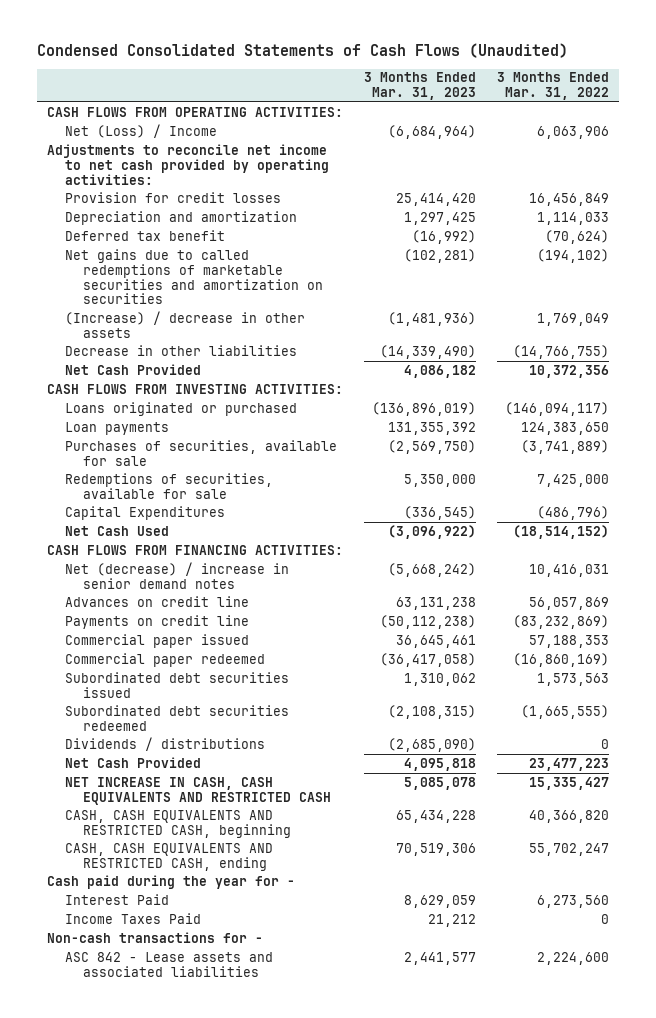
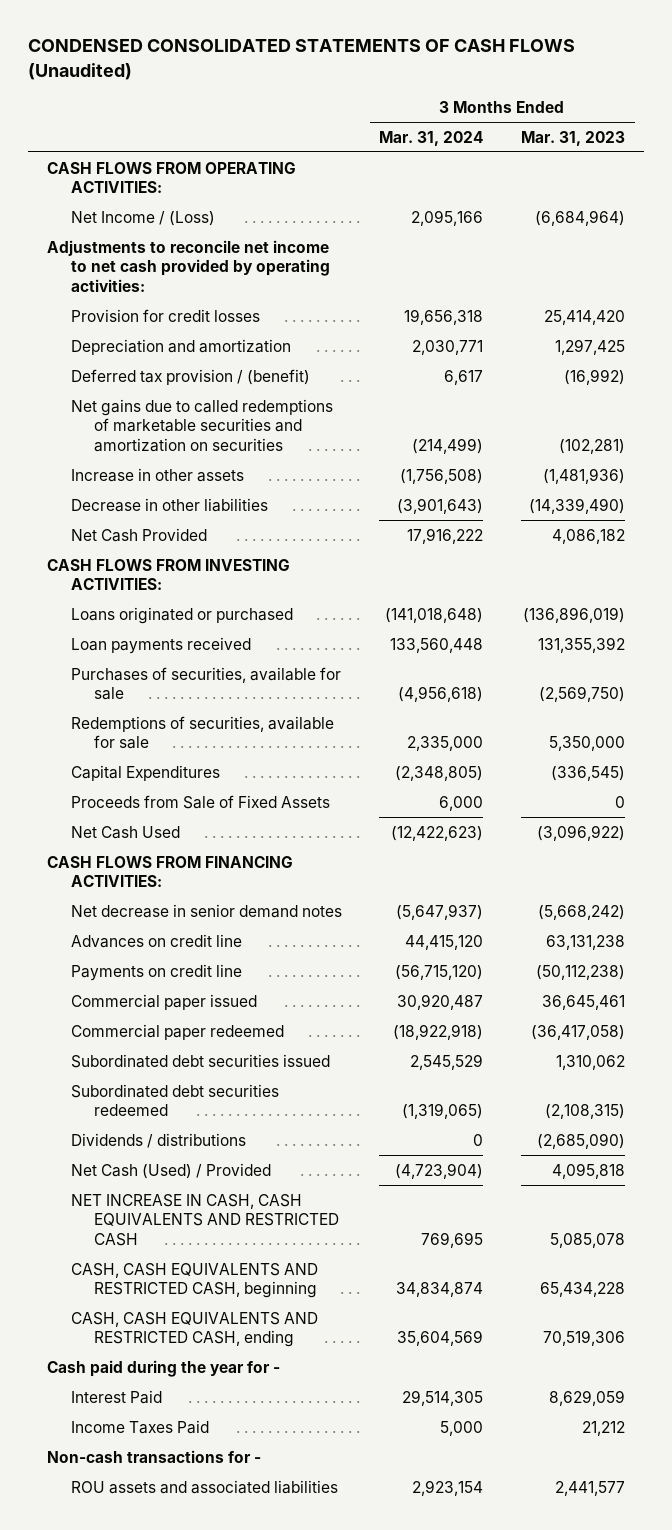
[36,43,568,59] Condensed Consolidated Statements of Cash Flows (Unaudited) -> [27,39,575,80] CONDENSED CONSOLIDATED STATEMENTS OF CASH FLOWS (Unaudited)
[496,72,609,101] 3 Months Ended Mar. 31, 2022 -> none
none -> [379,130,484,146] Mar. 31, 2024
[64,123,217,138] Net (Loss) / Income -> [70,210,215,226] Net Income / (Loss)
[64,229,225,241] Deferred tax benefit -> [70,368,310,385] Deferred tax provision / (benefit)
[64,310,305,338] (Increase) / decrease in other assets -> [70,467,244,482] Increase in other assets
[64,421,169,435] Loan payments -> [70,636,251,654] Loan payments received
none -> [70,794,330,809] Proceeds from Sale of Fixed Assets
[64,561,289,589] Net (decrease) / increase in senior demand notes -> [70,903,342,918] Net decrease in senior demand notes
[64,756,201,768] Net Cash Provided -> [70,1162,271,1179] Net Cash (Used) / Provided
[64,951,273,977] ASC 842 - Lease assets and associated liabilities -> [70,1479,338,1494] ROU assets and associated liabilities

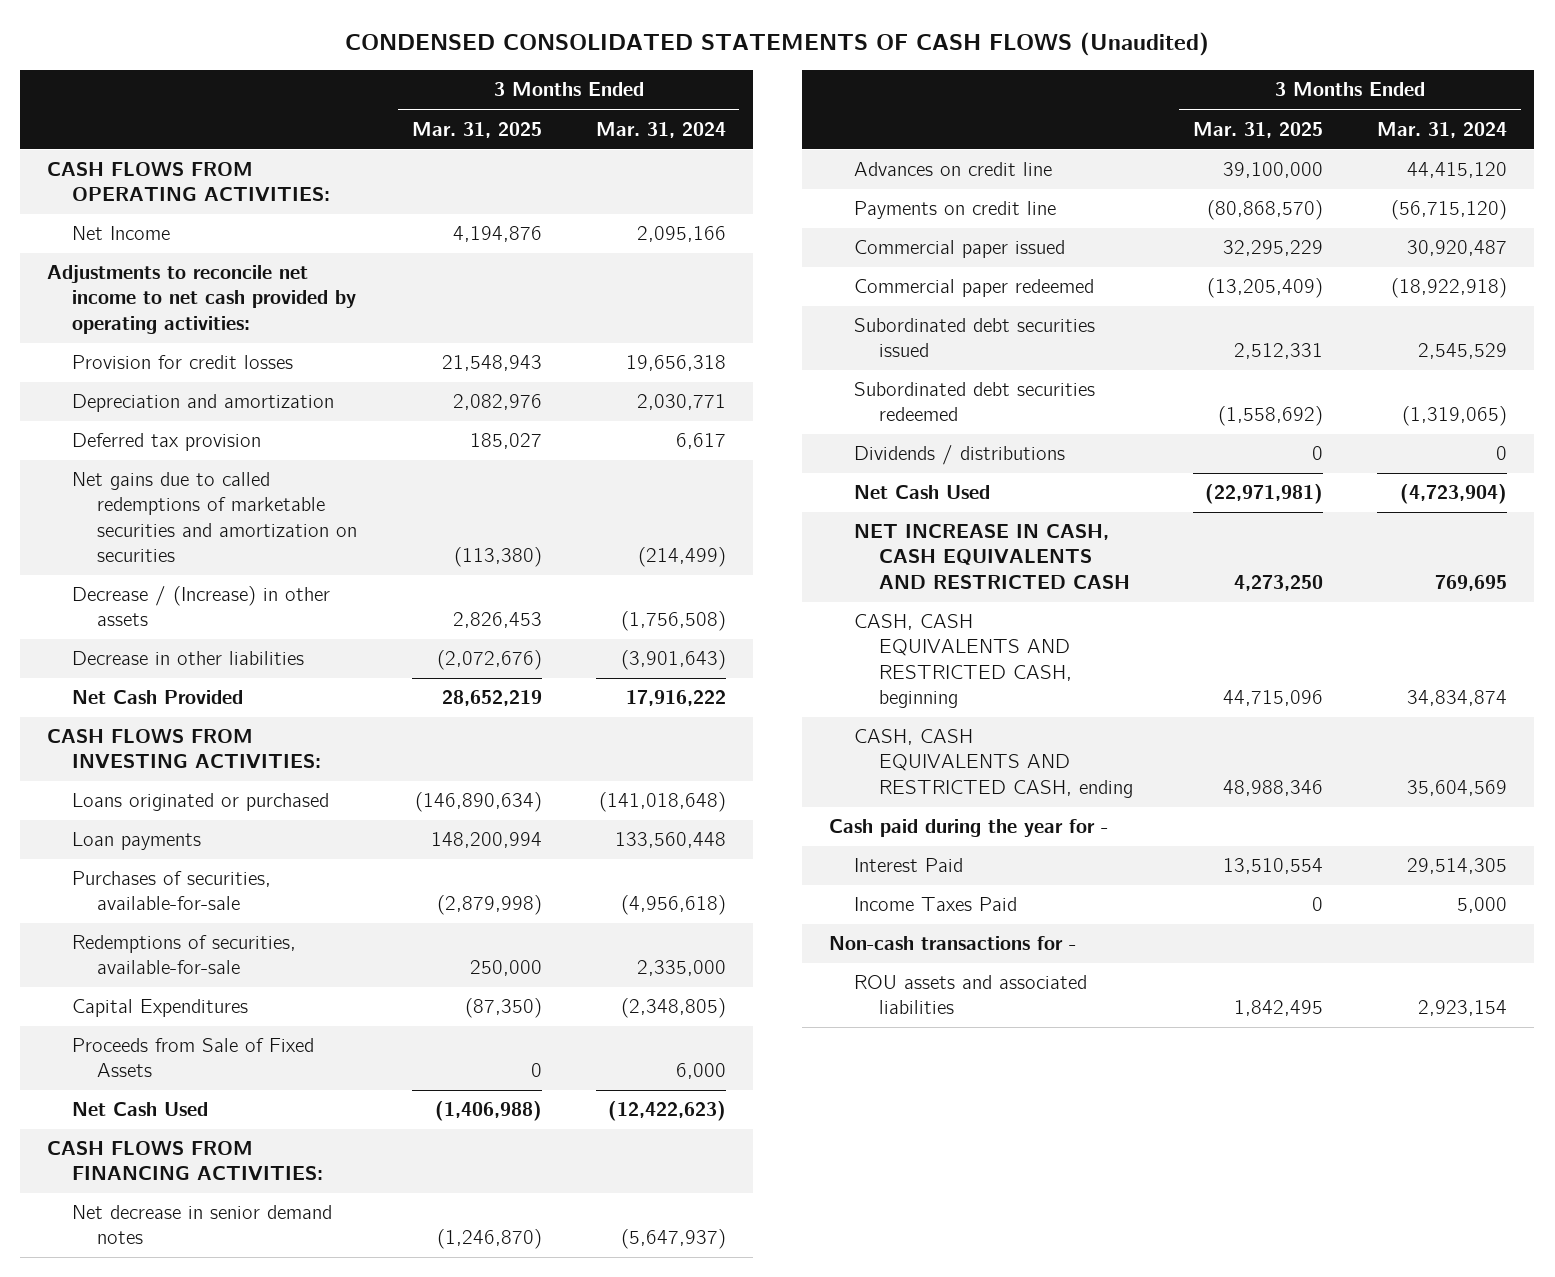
[521,130,626,146] Mar. 31, 2023 -> none
none -> [411,121,542,138] Mar. 31, 2025
[70,210,215,226] Net Income / (Loss) -> [72,226,171,241] Net Income
[70,368,310,385] Deferred tax provision / (benefit) -> [72,433,262,452] Deferred tax provision
[70,467,244,482] Increase in other assets -> [72,586,331,627] Decrease / (Increase) in other assets
[70,636,251,654] Loan payments received -> [72,832,202,851] Loan payments
[70,666,341,701] Purchases of securities, available for sale -> [72,871,272,911] Purchases of securities, available-for-sale
[70,715,334,750] Redemptions of securities, available for sale -> [72,935,297,975] Redemptions of securities, available-for-sale
[70,1162,271,1179] Net Cash (Used) / Provided -> [853,485,990,500] Net Cash Used

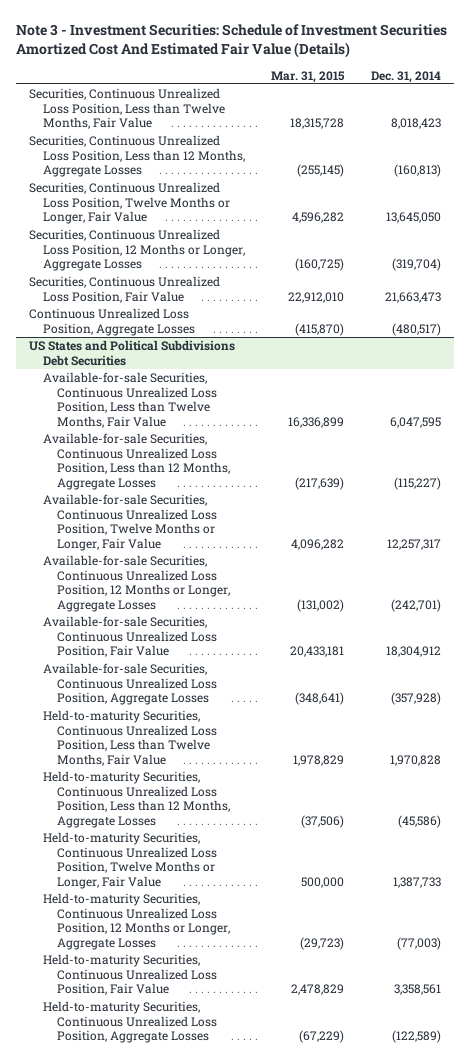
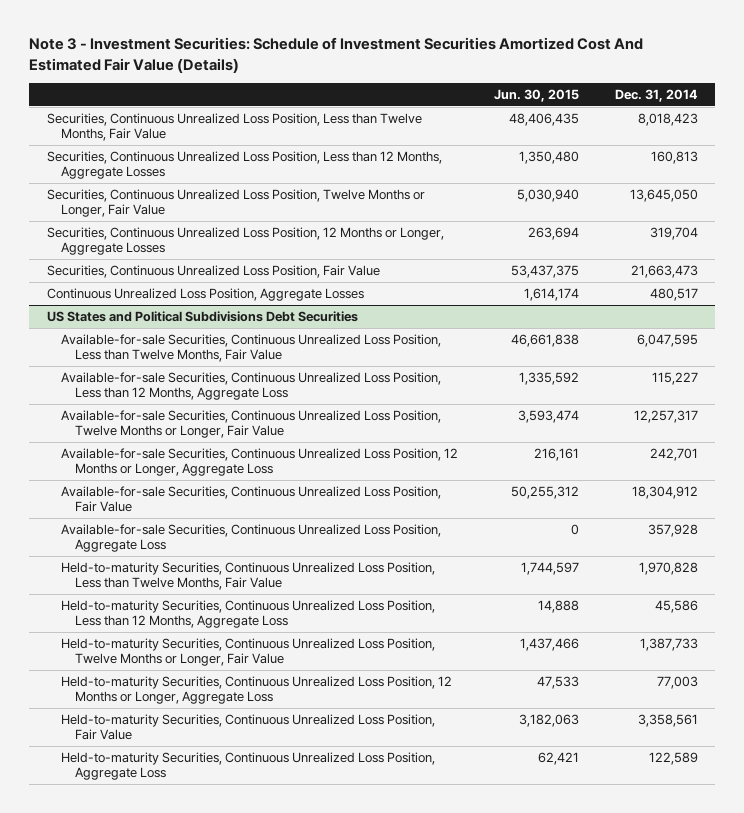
[271,70,346,83] Mar. 31, 2015 -> none
none -> [493,88,579,102] Jun. 30, 2015
[393,164,441,178] (160,813) -> [650,151,698,165] 160,813
[391,258,441,272] (319,704) -> [649,227,698,241] 319,704
[391,322,441,336] (480,517) -> [649,288,698,302] 480,517
[43,433,231,490] Available-for-sale Securities, Continuous Unrealized Loss Position, Less than 12 Months, Aggregate Losses -> [60,372,441,401] Available-for-sale Securities, Continuous Unrealized Loss Position, Less than 12 Months, Aggregate Loss
[393,476,441,490] (115,227) -> [651,372,698,386] 115,227
[43,555,231,612] Available-for-sale Securities, Continuous Unrealized Loss Position, 12 Months or Longer, Aggregate Losses -> [60,448,458,477] Available-for-sale Securities, Continuous Unrealized Loss Position, 12 Months or Longer, Aggregate Loss
[390,598,441,612] (242,701) -> [649,448,698,462] 242,701
[43,663,218,706] Available-for-sale Securities, Continuous Unrealized Loss Position, Aggregate Losses -> [60,524,441,553] Available-for-sale Securities, Continuous Unrealized Loss Position, Aggregate Loss
[390,692,441,706] (357,928) -> [647,524,698,538] 357,928
[43,771,231,828] Held-to-maturity Securities, Continuous Unrealized Loss Position, Less than 12 Months, Aggregate Losses -> [60,600,435,629] Held-to-maturity Securities, Continuous Unrealized Loss Position, Less than 12 Months, Aggregate Loss
[397,814,441,828] (45,586) -> [654,600,698,614] 45,586
[43,893,231,950] Held-to-maturity Securities, Continuous Unrealized Loss Position, 12 Months or Longer, Aggregate Losses -> [60,676,452,705] Held-to-maturity Securities, Continuous Unrealized Loss Position, 12 Months or Longer, Aggregate Loss
[396,936,441,950] (77,003) -> [656,676,698,690] 77,003
[43,1001,218,1044] Held-to-maturity Securities, Continuous Unrealized Loss Position, Aggregate Losses -> [60,752,435,781] Held-to-maturity Securities, Continuous Unrealized Loss Position, Aggregate Loss
[391,1030,441,1044] (122,589) -> [648,752,698,766] 122,589

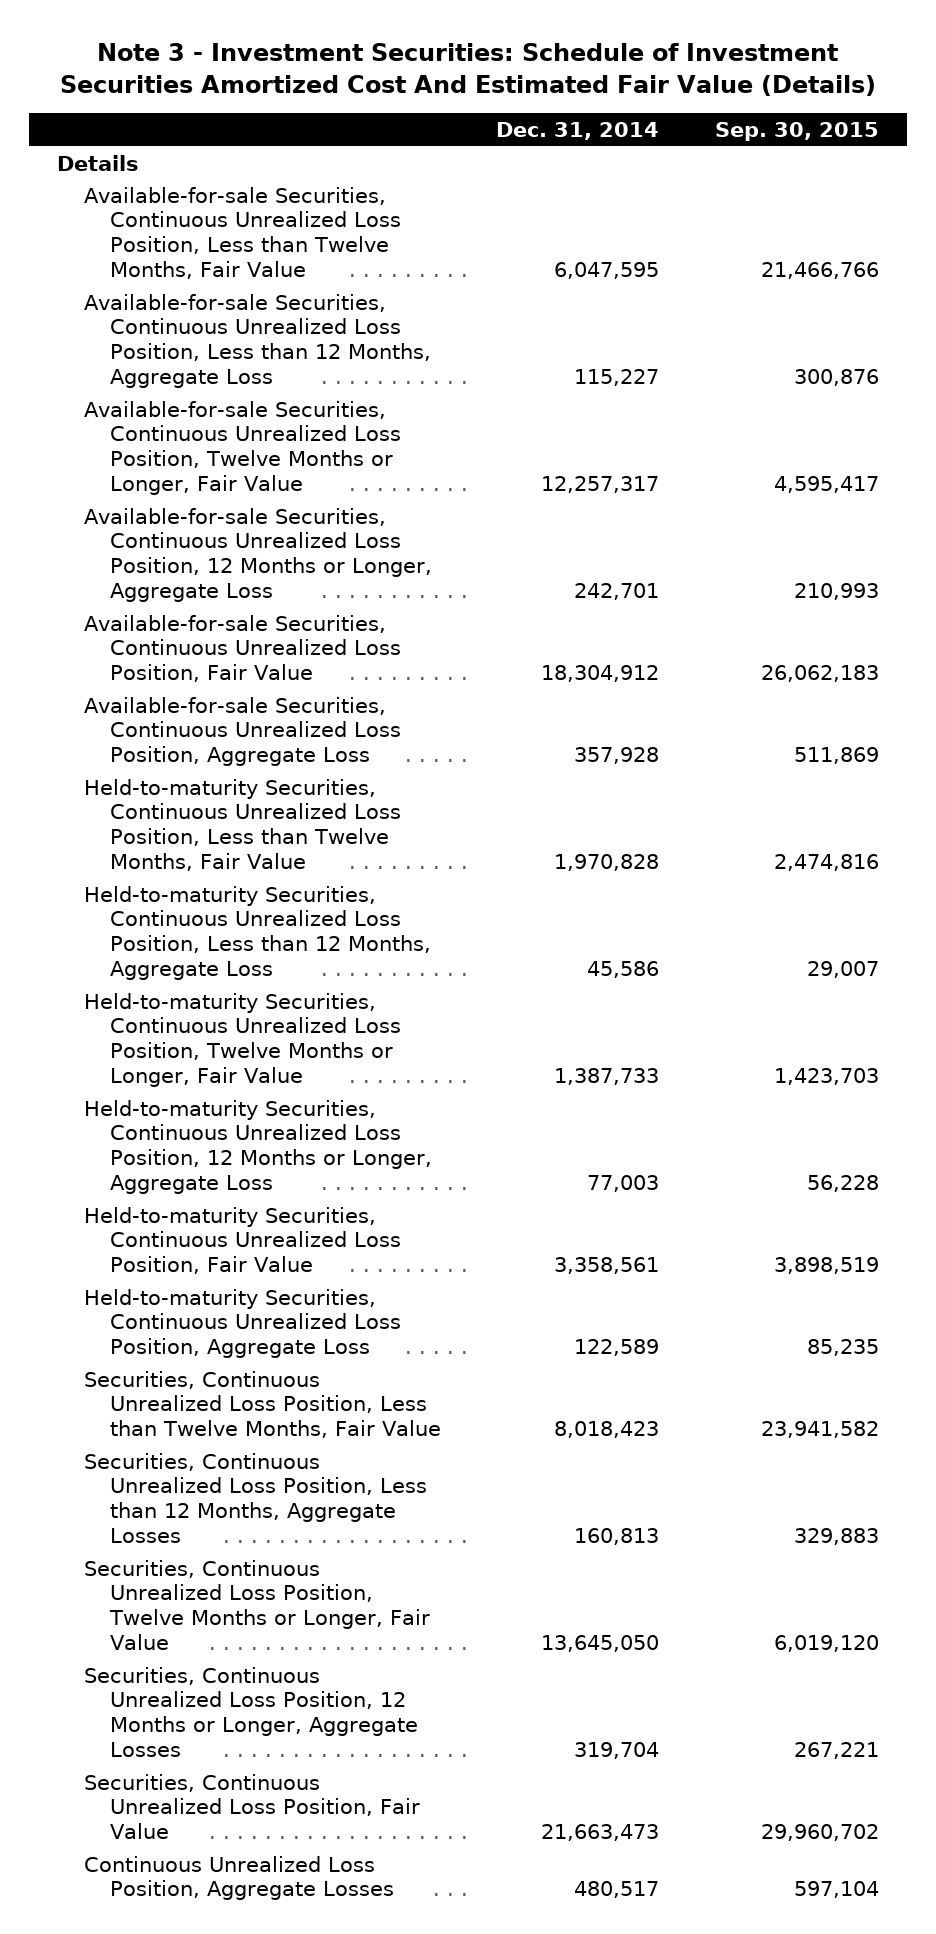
[493,88,579,102] Jun. 30, 2015 -> none
none -> [714,121,879,141] Sep. 30, 2015
[46,311,358,323] US States and Political Subdivisions Debt Securities -> none
none -> [57,154,140,171] Details
[46,113,422,142] Securities, Continuous Unrealized Loss Position, Less than Twelve Months, Fair Value -> [83,1370,441,1439] Securities, Continuous Unrealized Loss Position, Less than Twelve Months, Fair Value
[46,151,442,180] Securities, Continuous Unrealized Loss Position, Less than 12 Months, Aggregate Losses -> [83,1452,427,1544] Securities, Continuous Unrealized Loss Position, Less than 12 Months, Aggregate Losses
[46,189,425,218] Securities, Continuous Unrealized Loss Position, Twelve Months or Longer, Fair Value -> [83,1559,430,1651] Securities, Continuous Unrealized Loss Position, Twelve Months or Longer, Fair Value
[46,227,444,256] Securities, Continuous Unrealized Loss Position, 12 Months or Longer, Aggregate Losses -> [83,1666,418,1758] Securities, Continuous Unrealized Loss Position, 12 Months or Longer, Aggregate Losses
[46,265,380,279] Securities, Continuous Unrealized Loss Position, Fair Value -> [83,1773,420,1840] Securities, Continuous Unrealized Loss Position, Fair Value
[46,288,364,302] Continuous Unrealized Loss Position, Aggregate Losses -> [83,1855,394,1901] Continuous Unrealized Loss Position, Aggregate Losses

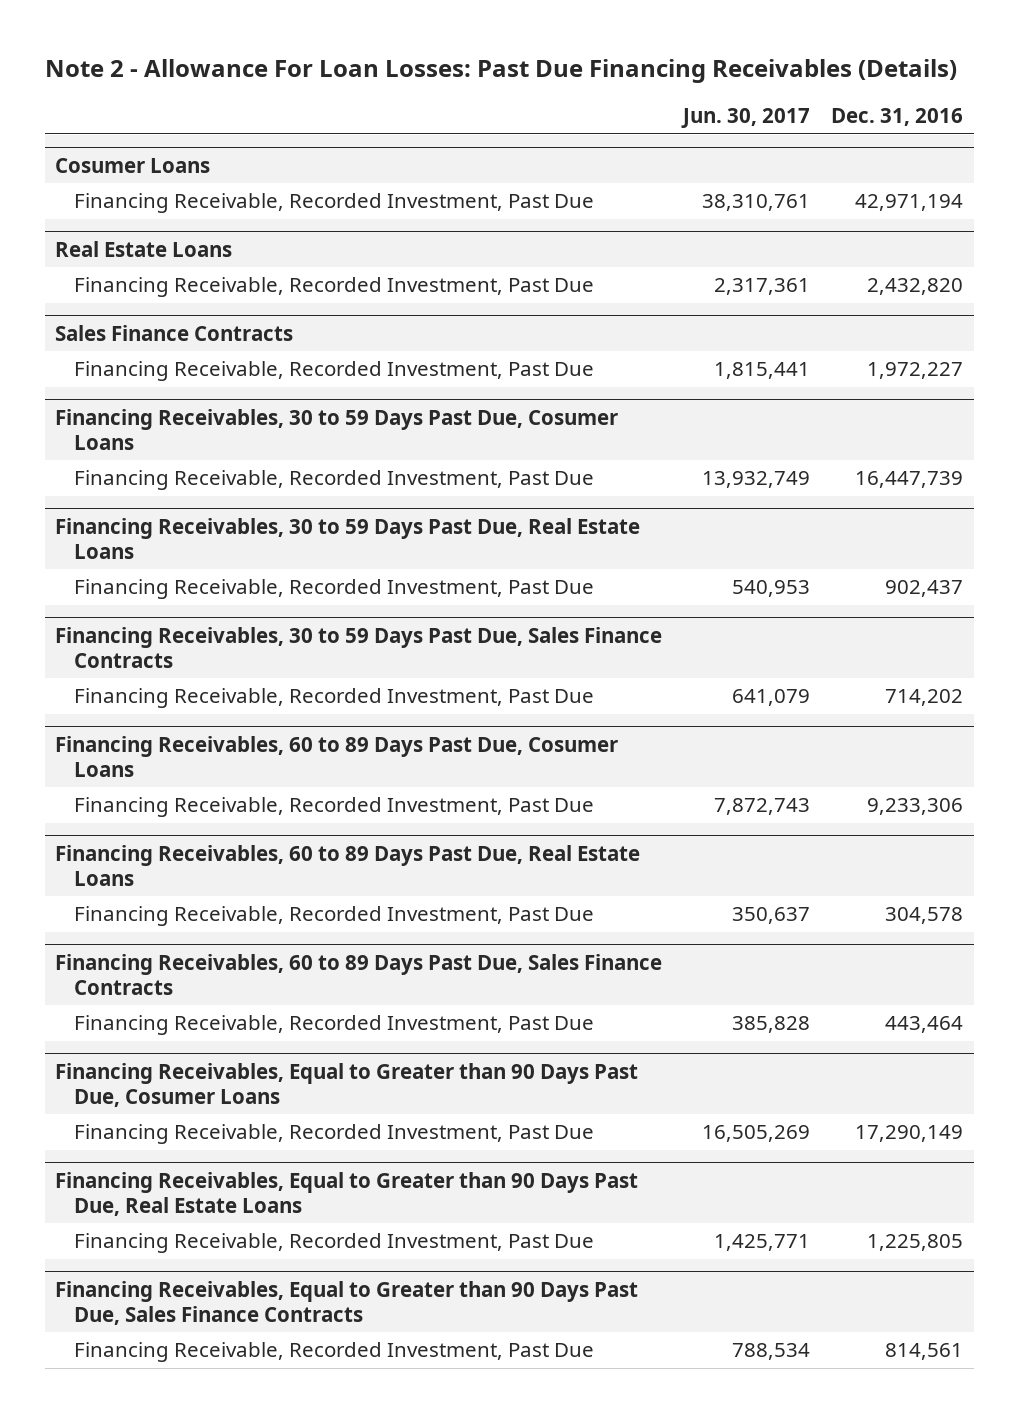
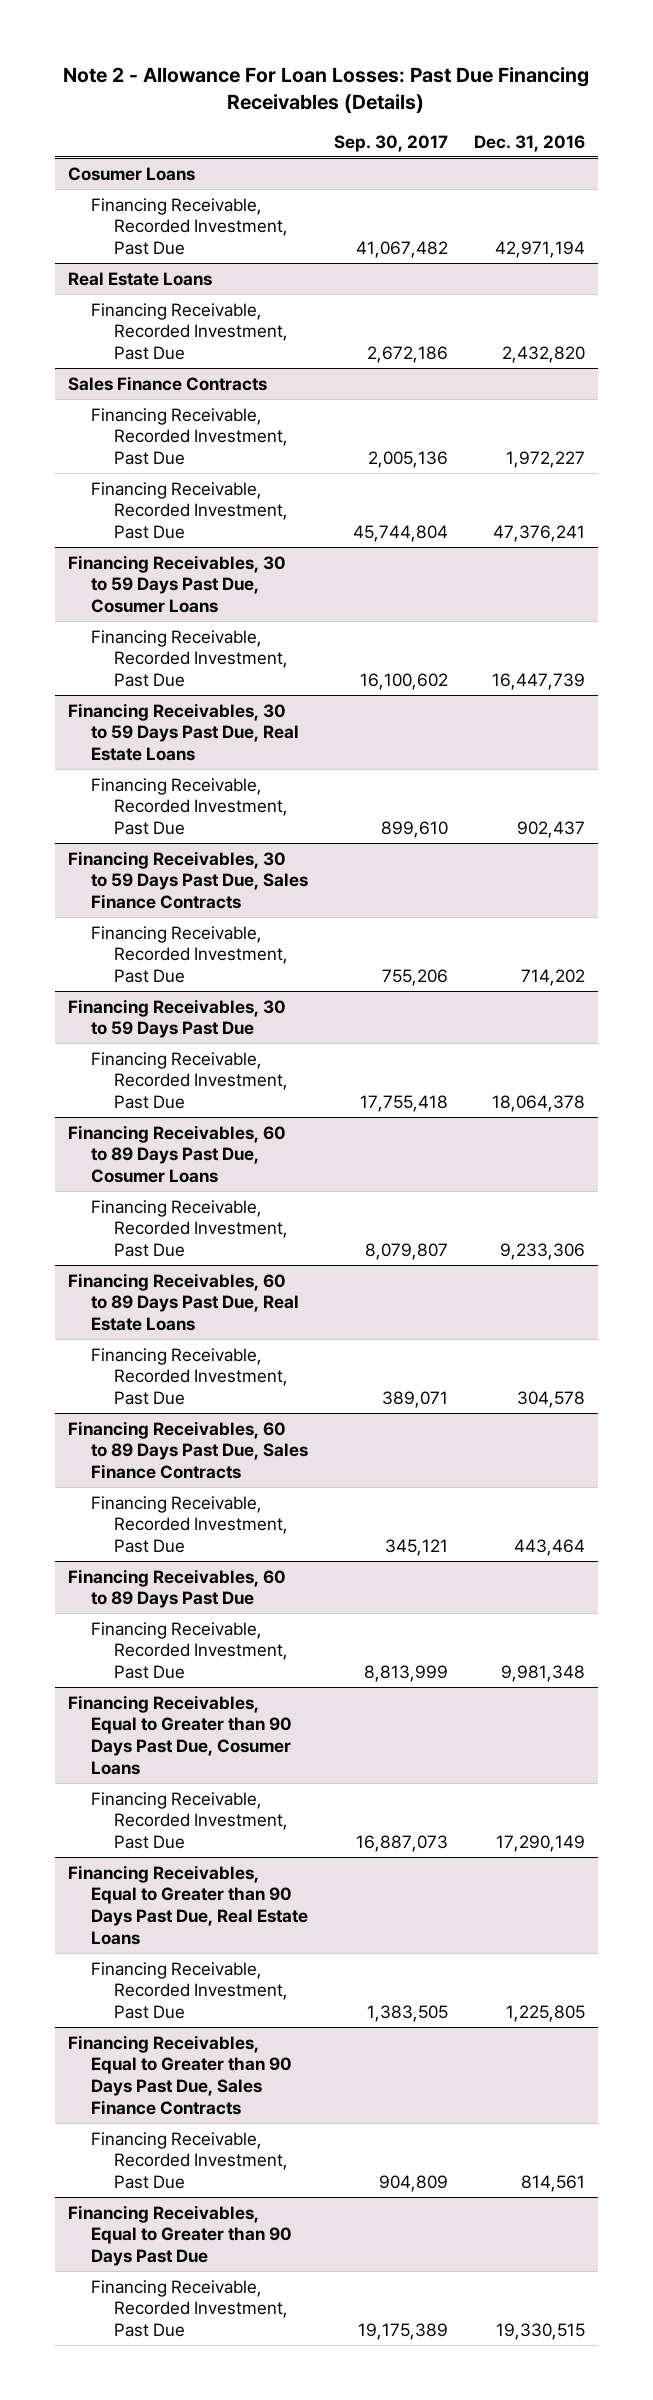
[681,108,811,129] Jun. 30, 2017 -> none
none -> [333,134,448,152] Sep. 30, 2017
none -> [91,481,289,540] Financing Receivable, Recorded Investment, Past Due
none -> [67,998,286,1039] Financing Receivables, 30 to 59 Days Past Due
none -> [91,1051,289,1110] Financing Receivable, Recorded Investment, Past Due
none -> [67,1568,286,1609] Financing Receivables, 60 to 89 Days Past Due
none -> [91,1621,289,1680] Financing Receivable, Recorded Investment, Past Due
none -> [67,2204,293,2267] Financing Receivables, Equal to Greater than 90 Days Past Due
none -> [91,2279,289,2338] Financing Receivable, Recorded Investment, Past Due

